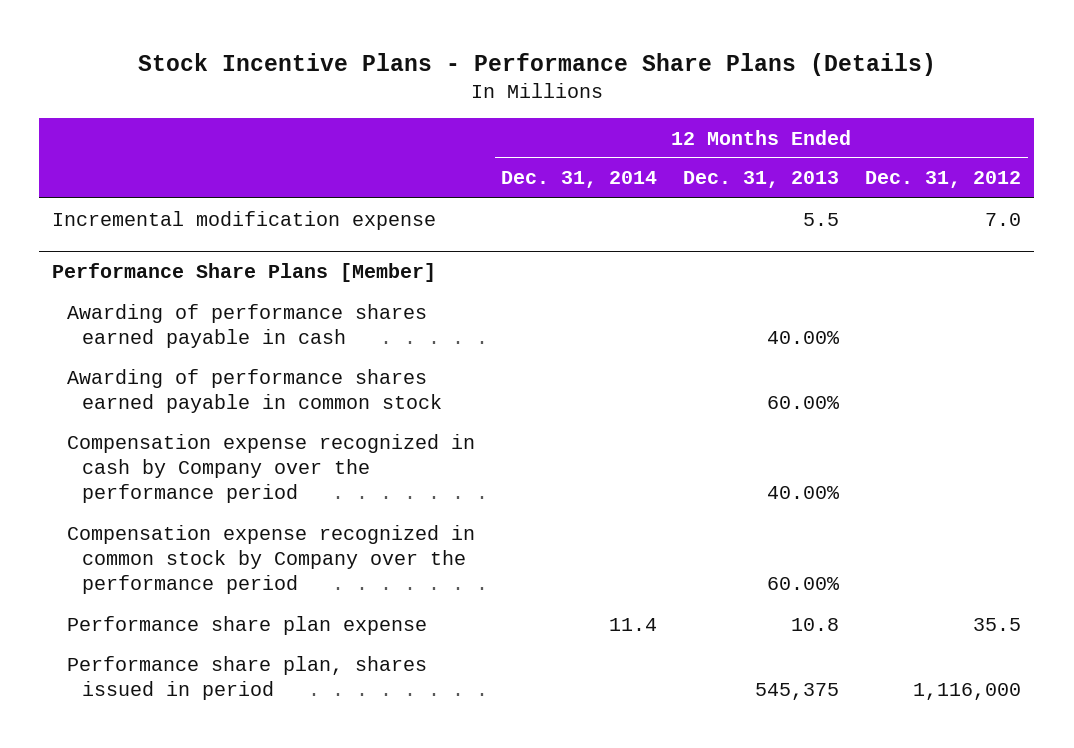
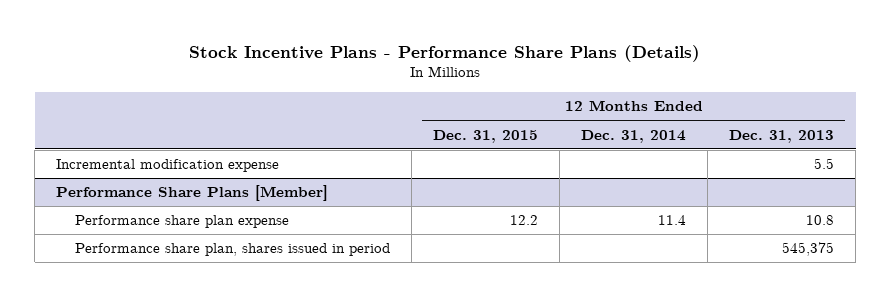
[865,171,1022,189] Dec. 31, 2012 -> none
none -> [433,129,539,143] Dec. 31, 2015
[67,303,428,348] Awarding of performance shares earned payable in cash -> none
[67,368,442,413] Awarding of performance shares earned payable in common stock -> none
[67,433,476,504] Compensation expense recognized in cash by Company over the performance period -> none
[67,524,476,595] Compensation expense recognized in common stock by Company over the performance period -> none

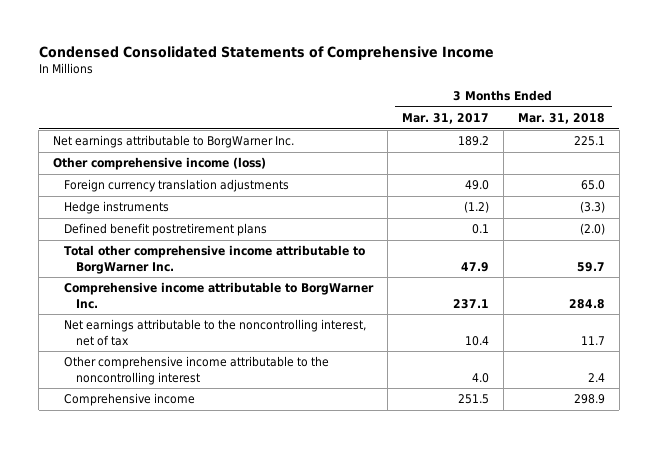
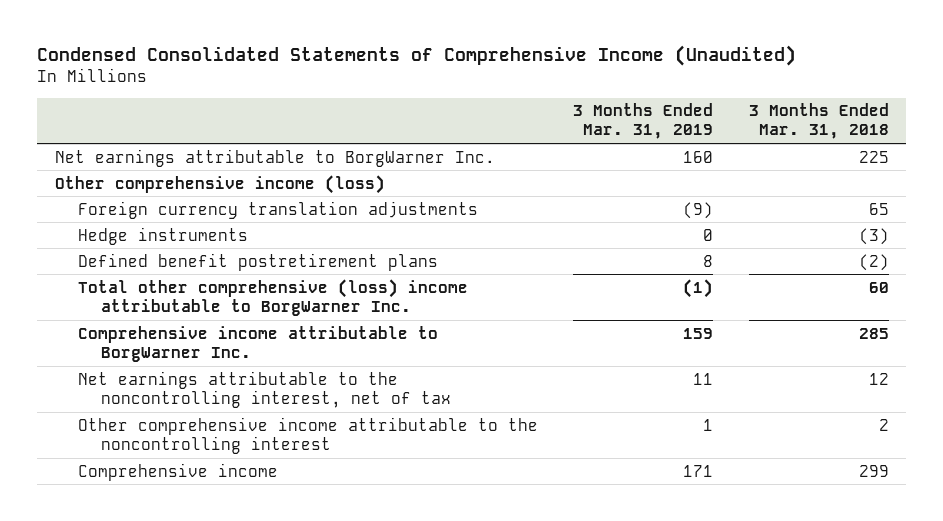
[38,45,494,60] Condensed Consolidated Statements of Comprehensive Income -> [37,45,797,67] Condensed Consolidated Statements of Comprehensive Income (Unaudited)
[402,113,490,125] Mar. 31, 2017 -> none
none -> [573,103,714,140] 3 Months Ended Mar. 31, 2019
[573,136,605,147] 225.1 -> [858,150,889,163] 225
[580,180,605,191] 65.0 -> [868,202,889,215] 65
[579,201,605,214] (3.3) -> [858,227,889,245] (3)
[579,223,605,236] (2.0) -> [858,253,889,271] (2)
[64,245,366,274] Total other comprehensive income attributable to BorgWarner Inc. -> [78,278,469,316] Total other comprehensive (loss) income attributable to BorgWarner Inc.
[576,261,605,272] 59.7 -> [868,281,889,293] 60
[568,298,605,309] 284.8 -> [858,327,889,339] 285
[580,335,605,345] 11.7 -> [868,372,889,385] 12
[587,372,605,382] 2.4 -> [878,418,889,431] 2
[573,394,605,405] 298.9 -> [858,464,889,477] 299

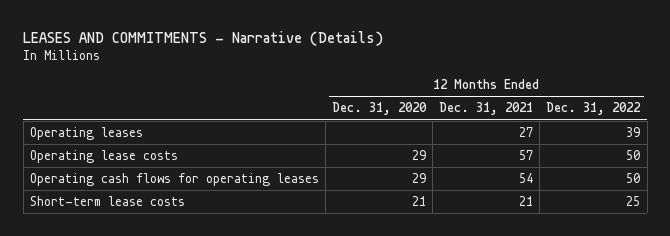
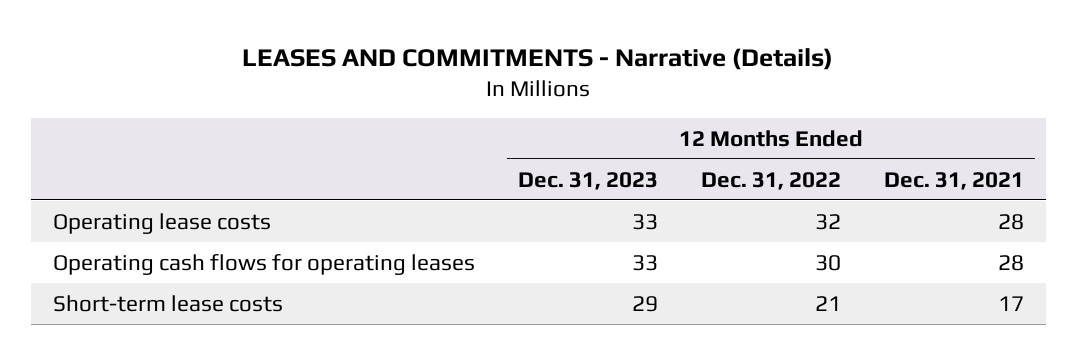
[332,102,428,116] Dec. 31, 2020 -> none
none -> [517,171,658,190] Dec. 31, 2023
[29,126,143,140] Operating leases -> none
[519,149,534,160] 57 -> [998,213,1025,230] 28
[626,149,641,160] 50 -> [815,213,842,230] 32
[519,172,534,183] 54 -> [998,254,1025,271] 28
[626,172,641,183] 50 -> [815,254,842,271] 30
[519,195,534,206] 21 -> [998,295,1025,311] 17
[626,195,641,206] 25 -> [815,295,842,311] 21

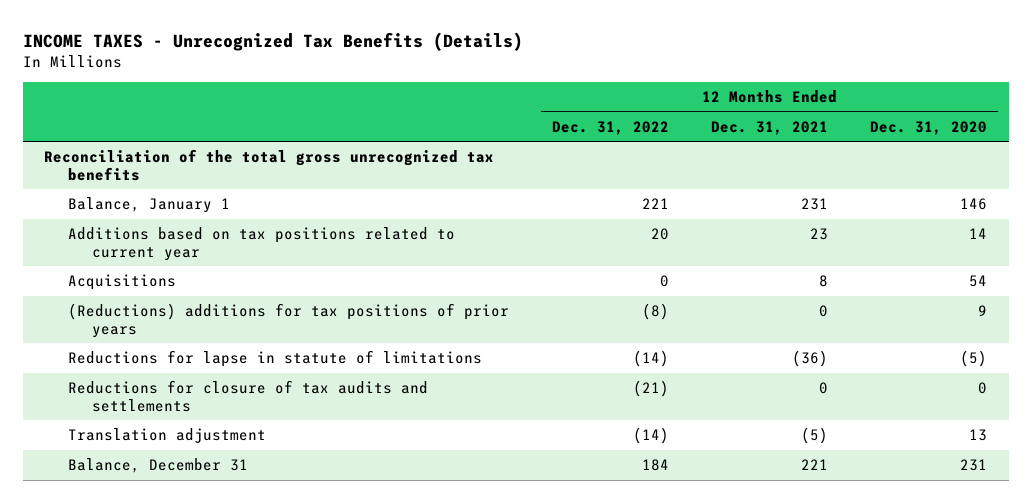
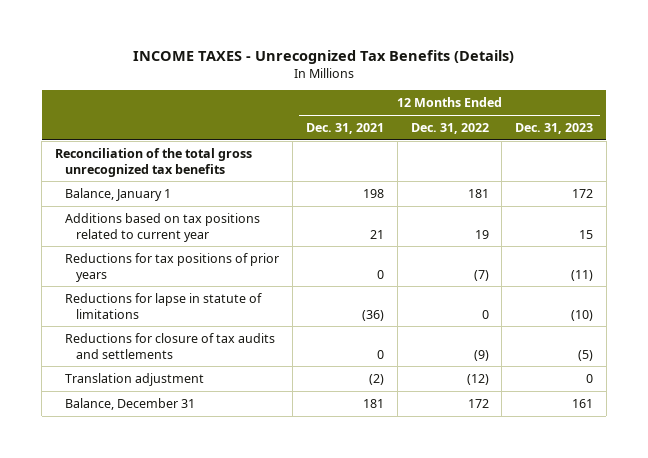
[870,120,988,135] Dec. 31, 2020 -> none
none -> [515,123,594,135] Dec. 31, 2023
[68,274,177,291] Acquisitions -> none
[641,198,669,210] 221 -> [467,188,489,198] 181
[801,198,829,211] 231 -> [363,188,385,198] 198
[650,228,669,241] 20 -> [474,229,489,239] 19
[810,228,829,241] 23 -> [370,229,385,239] 21
[68,303,510,338] (Reductions) additions for tax positions of prior years -> [65,252,280,282] Reductions for tax positions of prior years
[641,303,669,321] (8) -> [473,269,489,281] (7)
[632,350,669,368] (14) -> [481,309,489,319] 0
[632,380,669,398] (21) -> [473,349,489,361] (9)
[632,427,669,445] (14) -> [466,373,489,385] (12)
[801,427,829,445] (5) -> [369,373,385,385] (2)
[641,459,669,472] 184 -> [467,398,489,408] 172
[801,459,829,471] 221 -> [363,398,385,408] 181

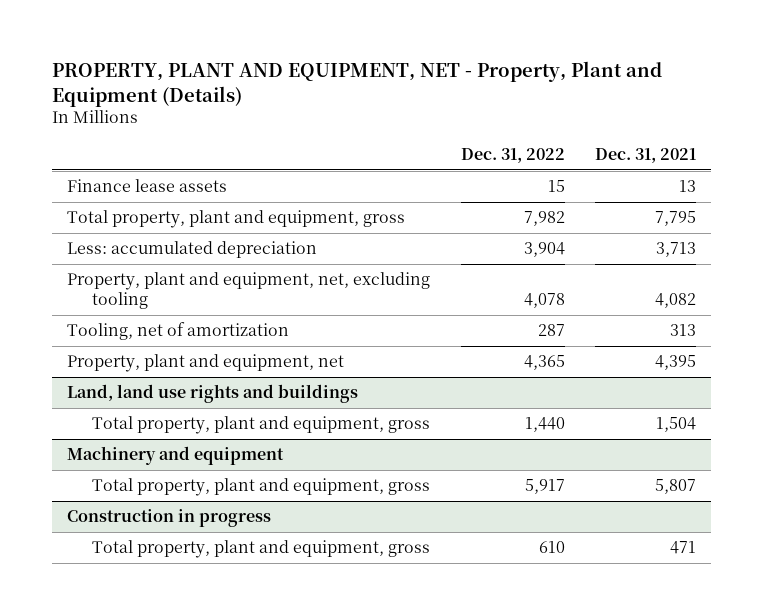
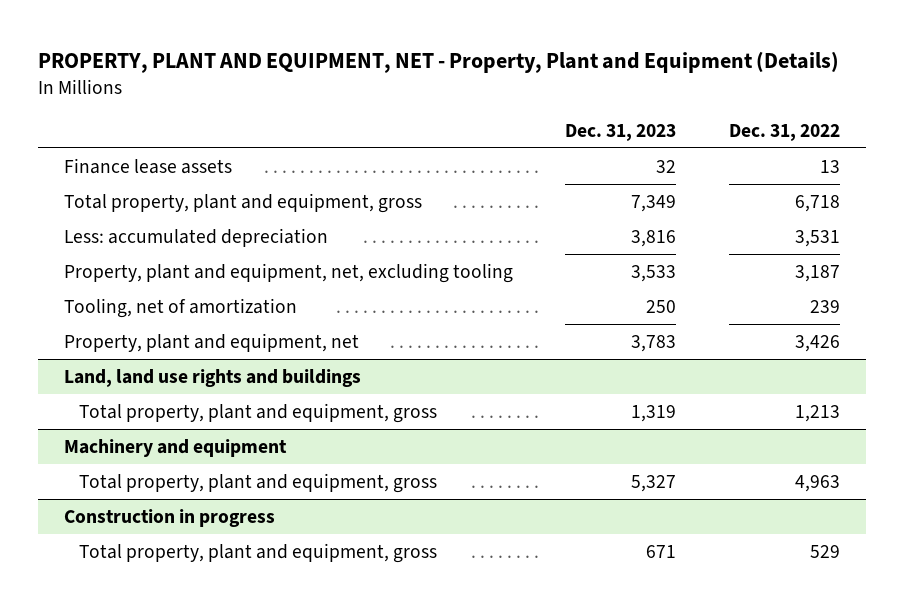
[595,148,697,164] Dec. 31, 2021 -> none
none -> [565,123,677,141] Dec. 31, 2023
[547,180,565,193] 15 -> [819,159,840,173] 13
[523,211,565,227] 7,982 -> [794,194,840,212] 6,718
[523,242,565,258] 3,904 -> [794,229,840,247] 3,531
[523,293,565,309] 4,078 -> [794,264,840,282] 3,187
[537,324,565,337] 287 -> [809,299,840,313] 239
[523,355,565,371] 4,365 -> [794,334,840,352] 3,426
[524,417,565,433] 1,440 -> [794,404,840,422] 1,213
[524,479,565,495] 5,917 -> [794,474,840,492] 4,963
[538,541,565,554] 610 -> [809,544,840,558] 529

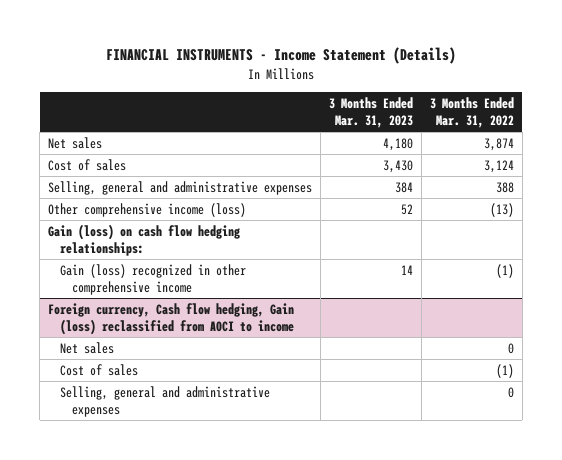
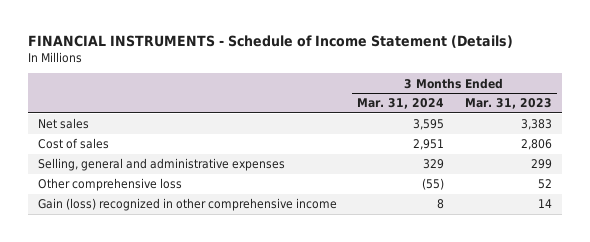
[105,47,456,65] FINANCIAL INSTRUMENTS - Income Statement (Details) -> [28,35,514,49] FINANCIAL INSTRUMENTS - Schedule of Income Statement (Details)
[429,96,514,128] 3 Months Ended Mar. 31, 2022 -> none
none -> [357,98,445,110] Mar. 31, 2024
[47,223,240,256] Gain (loss) on cash flow hedging relationships: -> none
[382,137,413,151] 4,180 -> [520,119,552,131] 3,383
[382,159,413,173] 3,430 -> [520,139,552,151] 2,806
[394,181,413,193] 384 -> [530,159,552,170] 299
[47,202,246,217] Other comprehensive income (loss) -> [38,178,183,192] Other comprehensive loss
[47,302,295,335] Foreign currency, Cash flow hedging, Gain (loss) reclassified from AOCI to income -> none
[60,341,115,354] Net sales -> none
[60,363,139,376] Cost of sales -> none
[60,385,271,417] Selling, general and administrative expenses -> none

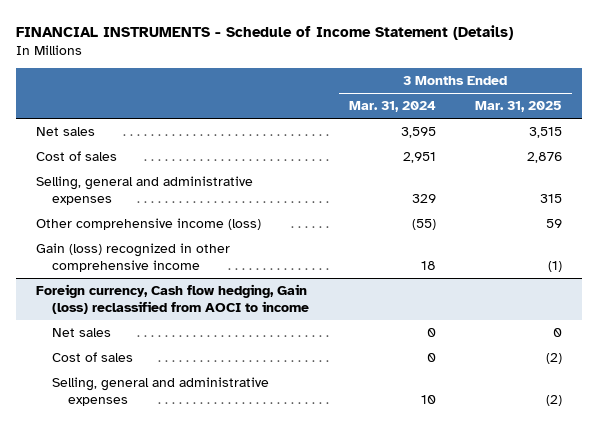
[464,98,552,110] Mar. 31, 2023 -> none
none -> [475,101,563,113] Mar. 31, 2025
[38,178,183,192] Other comprehensive loss -> [36,218,262,231] Other comprehensive income (loss)
[437,199,445,210] 8 -> [420,260,436,270] 18
none -> [36,284,310,314] Foreign currency, Cash flow hedging, Gain (loss) reclassified from AOCI to income
none -> [52,328,112,338] Net sales
none -> [52,352,134,363] Cost of sales
none -> [52,377,270,406] Selling, general and administrative expenses

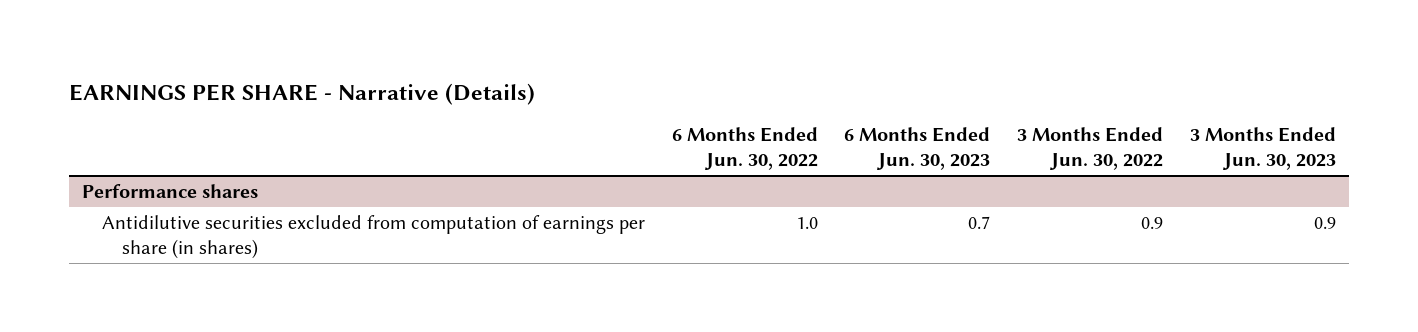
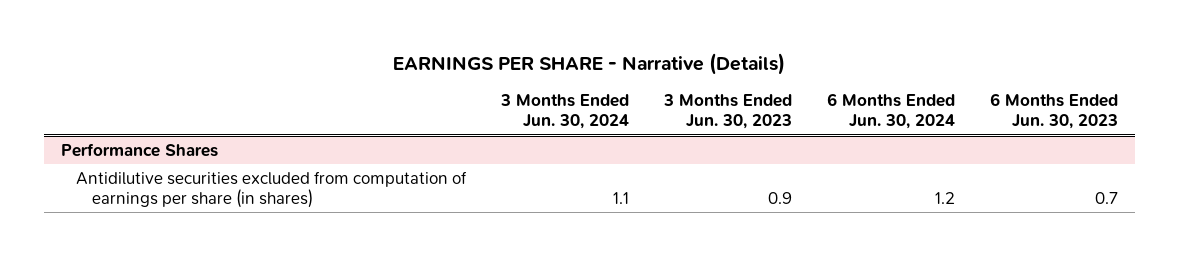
[671,127,818,171] 6 Months Ended Jun. 30, 2022 -> none
[1016,127,1163,171] 3 Months Ended Jun. 30, 2022 -> none
none -> [500,94,630,130] 3 Months Ended Jun. 30, 2024
none -> [826,93,955,130] 6 Months Ended Jun. 30, 2024
[82,183,259,198] Performance shares -> [61,142,219,157] Performance Shares

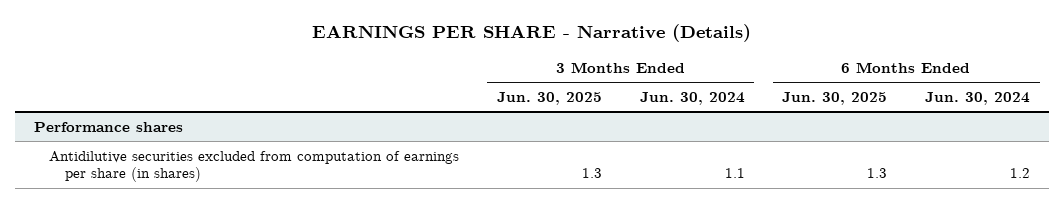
[662,94,792,130] 3 Months Ended Jun. 30, 2023 -> none
[989,93,1118,130] 6 Months Ended Jun. 30, 2023 -> none
none -> [496,91,602,105] Jun. 30, 2025
none -> [782,91,888,105] Jun. 30, 2025
[61,142,219,157] Performance Shares -> [33,121,183,132] Performance shares

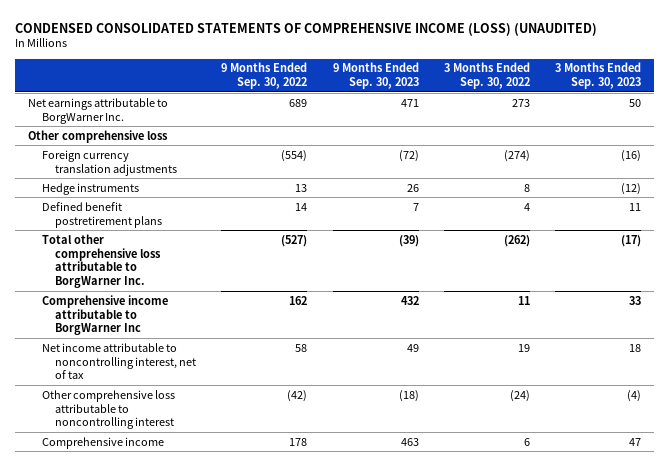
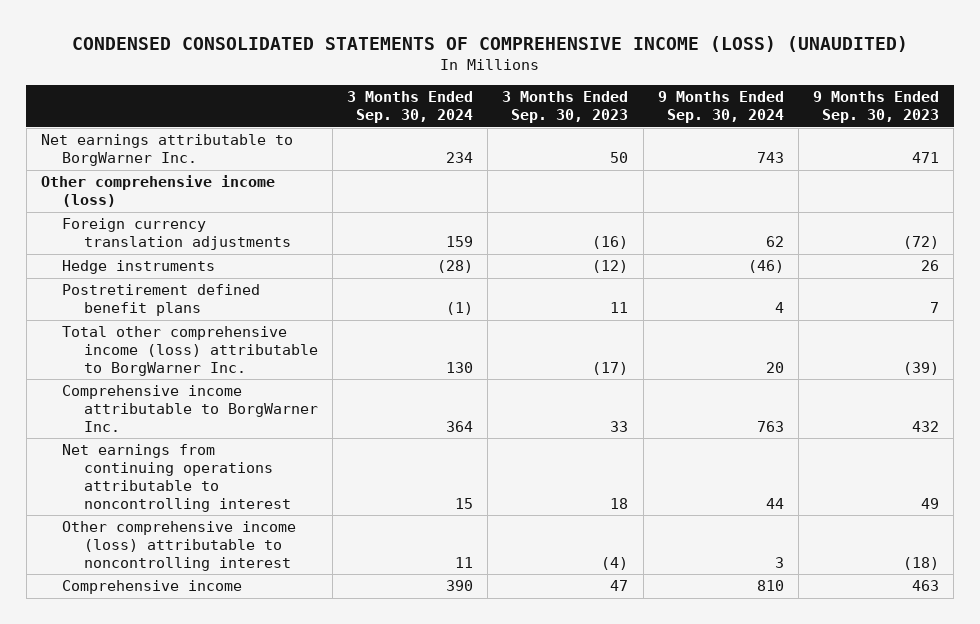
[221,62,308,90] 9 Months Ended Sep. 30, 2022 -> none
[444,62,531,90] 3 Months Ended Sep. 30, 2022 -> none
none -> [347,91,474,124] 3 Months Ended Sep. 30, 2024
none -> [657,91,784,124] 9 Months Ended Sep. 30, 2024
[28,129,169,143] Other comprehensive loss -> [40,175,275,208] Other comprehensive income (loss)
[41,201,163,228] Defined benefit postretirement plans -> [62,284,261,317] Postretirement defined benefit plans
[41,233,162,289] Total other comprehensive loss attributable to BorgWarner Inc. -> [62,326,319,377] Total other comprehensive income (loss) attributable to BorgWarner Inc.
[41,294,168,336] Comprehensive income attributable to BorgWarner Inc -> [62,385,319,433] Comprehensive income attributable to BorgWarner Inc.
[41,342,197,380] Net income attributable to noncontrolling interest, net of tax -> [62,444,292,512] Net earnings from continuing operations attributable to noncontrolling interest
[41,389,175,430] Other comprehensive loss attributable to noncontrolling interest -> [62,521,297,572] Other comprehensive income (loss) attributable to noncontrolling interest

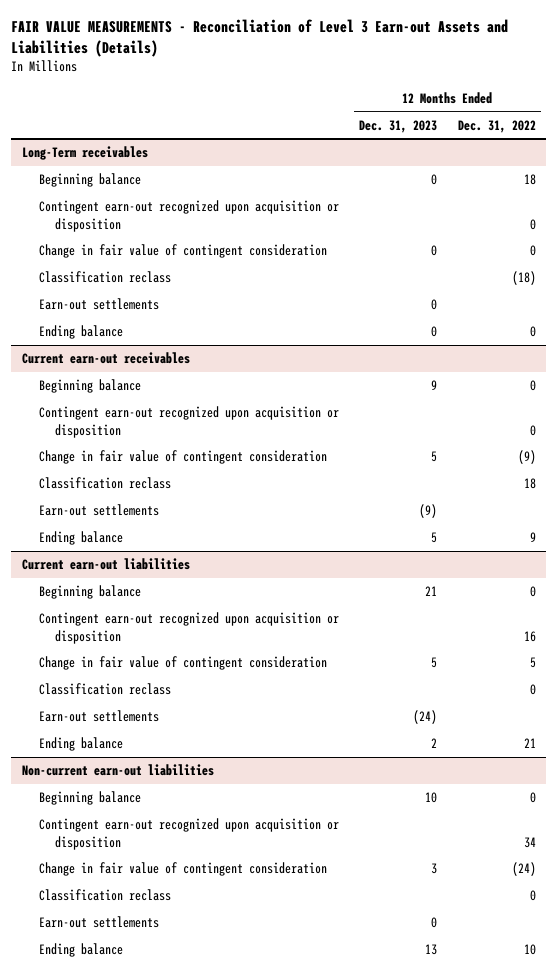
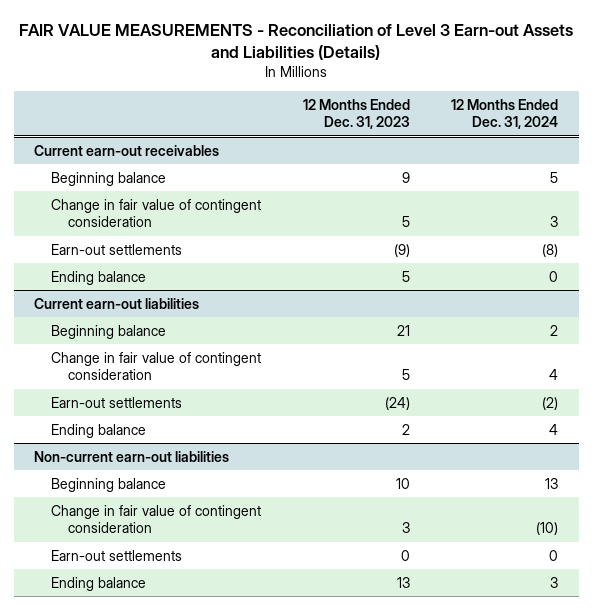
[457,119,536,133] Dec. 31, 2022 -> none
none -> [451,98,559,130] 12 Months Ended Dec. 31, 2024
[21,146,148,161] Long-Term receivables -> none
[38,173,141,188] Beginning balance -> none
[38,200,339,232] Contingent earn-out recognized upon acquisition or disposition -> none
[38,244,327,259] Change in fair value of contingent consideration -> none
[38,271,171,284] Classification reclass -> none
[38,298,159,311] Earn-out settlements -> none
[38,325,123,340] Ending balance -> none
[38,406,339,438] Contingent earn-out recognized upon acquisition or disposition -> none
[38,477,171,490] Classification reclass -> none
[38,612,339,644] Contingent earn-out recognized upon acquisition or disposition -> none
[38,683,171,696] Classification reclass -> none
[38,818,339,850] Contingent earn-out recognized upon acquisition or disposition -> none
[38,889,171,902] Classification reclass -> none

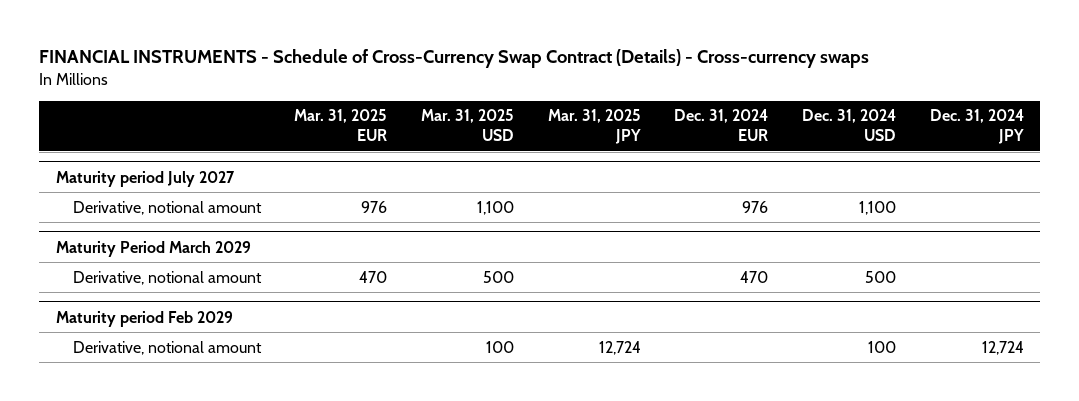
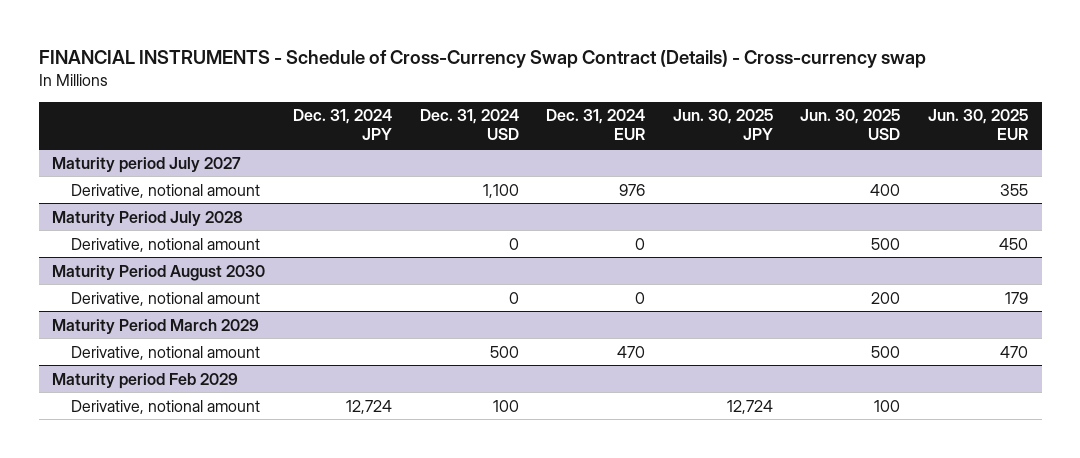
[38,49,869,69] FINANCIAL INSTRUMENTS - Schedule of Cross-Currency Swap Contract (Details) - Cross-currency swaps -> [38,49,926,68] FINANCIAL INSTRUMENTS - Schedule of Cross-Currency Swap Contract (Details) - Cross-currency swap
[294,109,388,142] Mar. 31, 2025 EUR -> none
[420,109,514,142] Mar. 31, 2025 USD -> none
[547,109,641,145] Mar. 31, 2025 JPY -> none
none -> [672,109,773,141] Jun. 30, 2025 JPY
none -> [800,109,901,141] Jun. 30, 2025 USD
none -> [927,109,1028,141] Jun. 30, 2025 EUR
none -> [52,210,244,226] Maturity Period July 2028
none -> [71,237,261,252] Derivative, notional amount
none -> [52,264,266,281] Maturity Period August 2030
none -> [71,291,261,306] Derivative, notional amount

